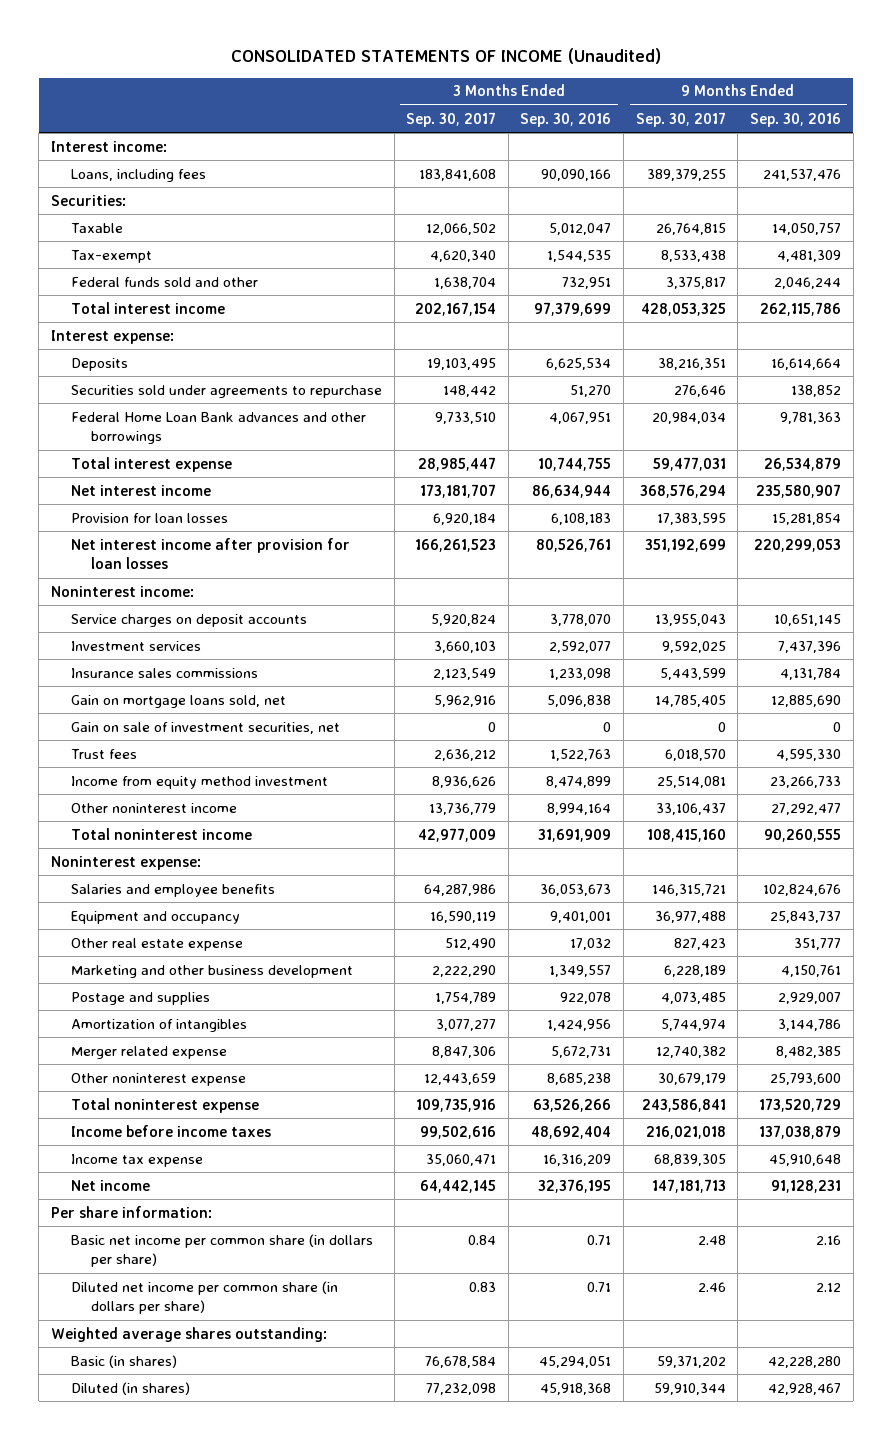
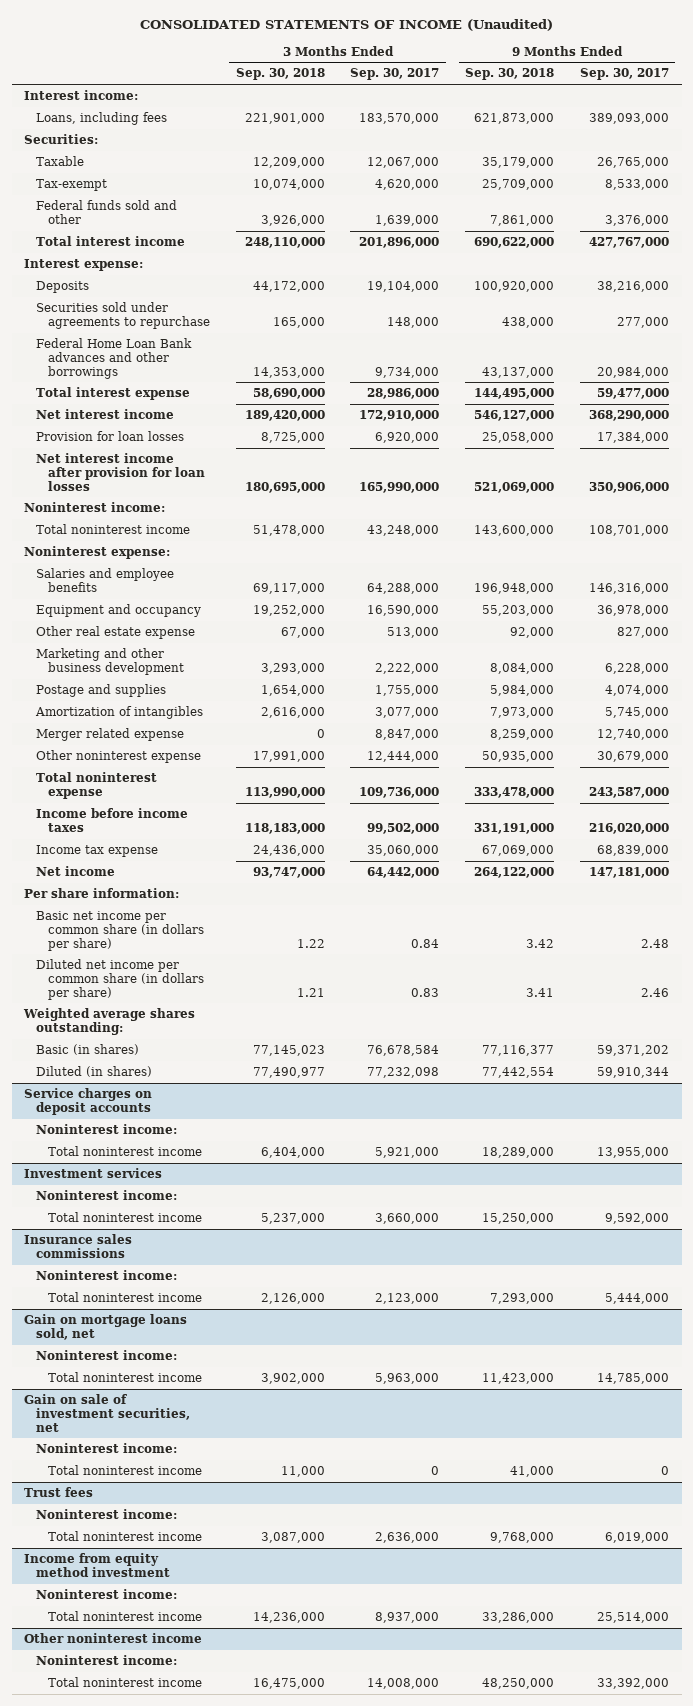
[520,112,612,127] Sep. 30, 2016 -> none
[750,112,842,127] Sep. 30, 2016 -> none
none -> [235,68,325,81] Sep. 30, 2018
none -> [465,68,555,81] Sep. 30, 2018
[419,168,497,181] 183,841,608 -> [359,113,440,125] 183,570,000
[646,168,726,181] 389,379,255 -> [588,113,669,125] 389,093,000
[426,222,497,235] 12,066,502 -> [367,157,440,169] 12,067,000
[655,222,726,235] 26,764,815 -> [596,157,669,169] 26,765,000
[430,249,497,262] 4,620,340 -> [375,179,440,191] 4,620,000
[660,249,726,262] 8,533,438 -> [604,179,669,191] 8,533,000
[434,276,497,289] 1,638,704 -> [375,214,440,226] 1,639,000
[665,276,726,289] 3,375,817 -> [604,214,669,226] 3,376,000
[415,301,497,316] 202,167,154 -> [359,237,440,249] 201,896,000
[640,302,726,316] 428,053,325 -> [588,237,669,249] 427,767,000
[427,357,497,370] 19,103,495 -> [367,281,440,293] 19,104,000
[657,357,726,370] 38,216,351 -> [596,281,669,293] 38,216,000
[443,384,497,397] 148,442 -> [387,316,440,328] 148,000
[673,384,726,397] 276,646 -> [616,316,669,328] 277,000
[435,411,497,424] 9,733,510 -> [375,366,440,378] 9,734,000
[651,411,726,424] 20,984,034 -> [596,366,669,378] 20,984,000
[418,456,497,471] 28,985,447 -> [367,388,440,400] 28,986,000
[652,456,726,471] 59,477,031 -> [596,388,669,400] 59,477,000
[420,483,497,498] 173,181,707 -> [359,410,440,422] 172,910,000
[639,483,726,498] 368,576,294 -> [588,410,669,422] 368,290,000
[433,512,497,525] 6,920,184 -> [375,432,440,444] 6,920,000
[656,512,726,525] 17,383,595 -> [596,432,669,444] 17,384,000
[415,538,497,552] 166,261,523 -> [359,481,440,493] 165,990,000
[644,538,726,552] 351,192,699 -> [588,481,669,493] 350,906,000
[70,613,307,627] Service charges on deposit accounts -> none
[70,640,201,651] Investment services -> none
[70,667,258,678] Insurance sales commissions -> none
[70,694,286,708] Gain on mortgage loans sold, net -> none
[70,721,340,734] Gain on sale of investment securities, net -> none
[70,748,137,759] Trust fees -> none
[70,775,328,789] Income from equity method investment -> none
[70,802,237,813] Other noninterest income -> none
[418,827,497,842] 42,977,009 -> [367,525,440,537] 43,248,000
[646,828,726,842] 108,415,160 -> [588,525,669,537] 108,701,000
[424,883,497,896] 64,287,986 -> [367,582,440,594] 64,288,000
[651,883,726,896] 146,315,721 -> [588,582,669,594] 146,316,000
[430,910,497,923] 16,590,119 -> [367,605,440,617] 16,590,000
[654,910,726,923] 36,977,488 -> [596,605,669,617] 36,978,000
[445,937,497,950] 512,490 -> [387,627,440,639] 513,000
[673,937,726,950] 827,423 -> [616,627,669,639] 827,000
[432,964,497,977] 2,222,290 -> [375,662,440,674] 2,222,000
[663,964,726,977] 6,228,189 -> [604,662,669,674] 6,228,000
[435,991,497,1004] 1,754,789 -> [375,685,440,697] 1,755,000
[660,991,726,1004] 4,073,485 -> [604,685,669,697] 4,074,000
[436,1018,497,1031] 3,077,277 -> [375,707,440,719] 3,077,000
[660,1018,726,1031] 5,744,974 -> [604,707,669,719] 5,745,000
[432,1045,497,1058] 8,847,306 -> [375,729,440,741] 8,847,000
[655,1045,726,1058] 12,740,382 -> [596,729,669,741] 12,740,000
[424,1072,497,1085] 12,443,659 -> [367,751,440,763] 12,444,000
[657,1072,726,1085] 30,679,179 -> [596,751,669,763] 30,679,000
[416,1097,497,1112] 109,735,916 -> [359,786,440,798] 109,736,000
[641,1098,726,1112] 243,586,841 -> [588,786,669,798] 243,587,000
[420,1125,497,1139] 99,502,616 -> [367,822,440,834] 99,502,000
[645,1125,726,1139] 216,021,018 -> [588,822,669,834] 216,020,000
[426,1153,497,1166] 35,060,471 -> [367,845,440,857] 35,060,000
[653,1153,726,1166] 68,839,305 -> [596,845,669,857] 68,839,000
[420,1179,497,1193] 64,442,145 -> [367,867,440,879] 64,442,000
[651,1178,726,1193] 147,181,713 -> [588,867,669,879] 147,181,000
none -> [24,1088,153,1115] Service charges on deposit accounts
none -> [36,1124,178,1135] Noninterest income:
none -> [48,1146,203,1157] Total noninterest income
none -> [24,1168,163,1179] Investment services
none -> [36,1190,178,1201] Noninterest income:
none -> [48,1212,203,1223] Total noninterest income
none -> [24,1234,133,1258] Insurance sales commissions
none -> [36,1270,178,1281] Noninterest income:
none -> [48,1292,203,1303] Total noninterest income
none -> [24,1314,188,1340] Gain on mortgage loans sold, net
none -> [36,1350,178,1361] Noninterest income:
none -> [48,1372,203,1383] Total noninterest income
none -> [24,1394,191,1432] Gain on sale of investment securities, net
none -> [36,1443,178,1454] Noninterest income:
none -> [48,1465,203,1476] Total noninterest income
none -> [24,1487,94,1498] Trust fees
none -> [36,1509,178,1520] Noninterest income:
none -> [48,1531,203,1542] Total noninterest income
none -> [24,1553,171,1577] Income from equity method investment
none -> [36,1589,178,1600] Noninterest income:
none -> [48,1611,203,1622] Total noninterest income
none -> [24,1633,203,1644] Other noninterest income
none -> [36,1655,178,1666] Noninterest income:
none -> [48,1677,203,1688] Total noninterest income

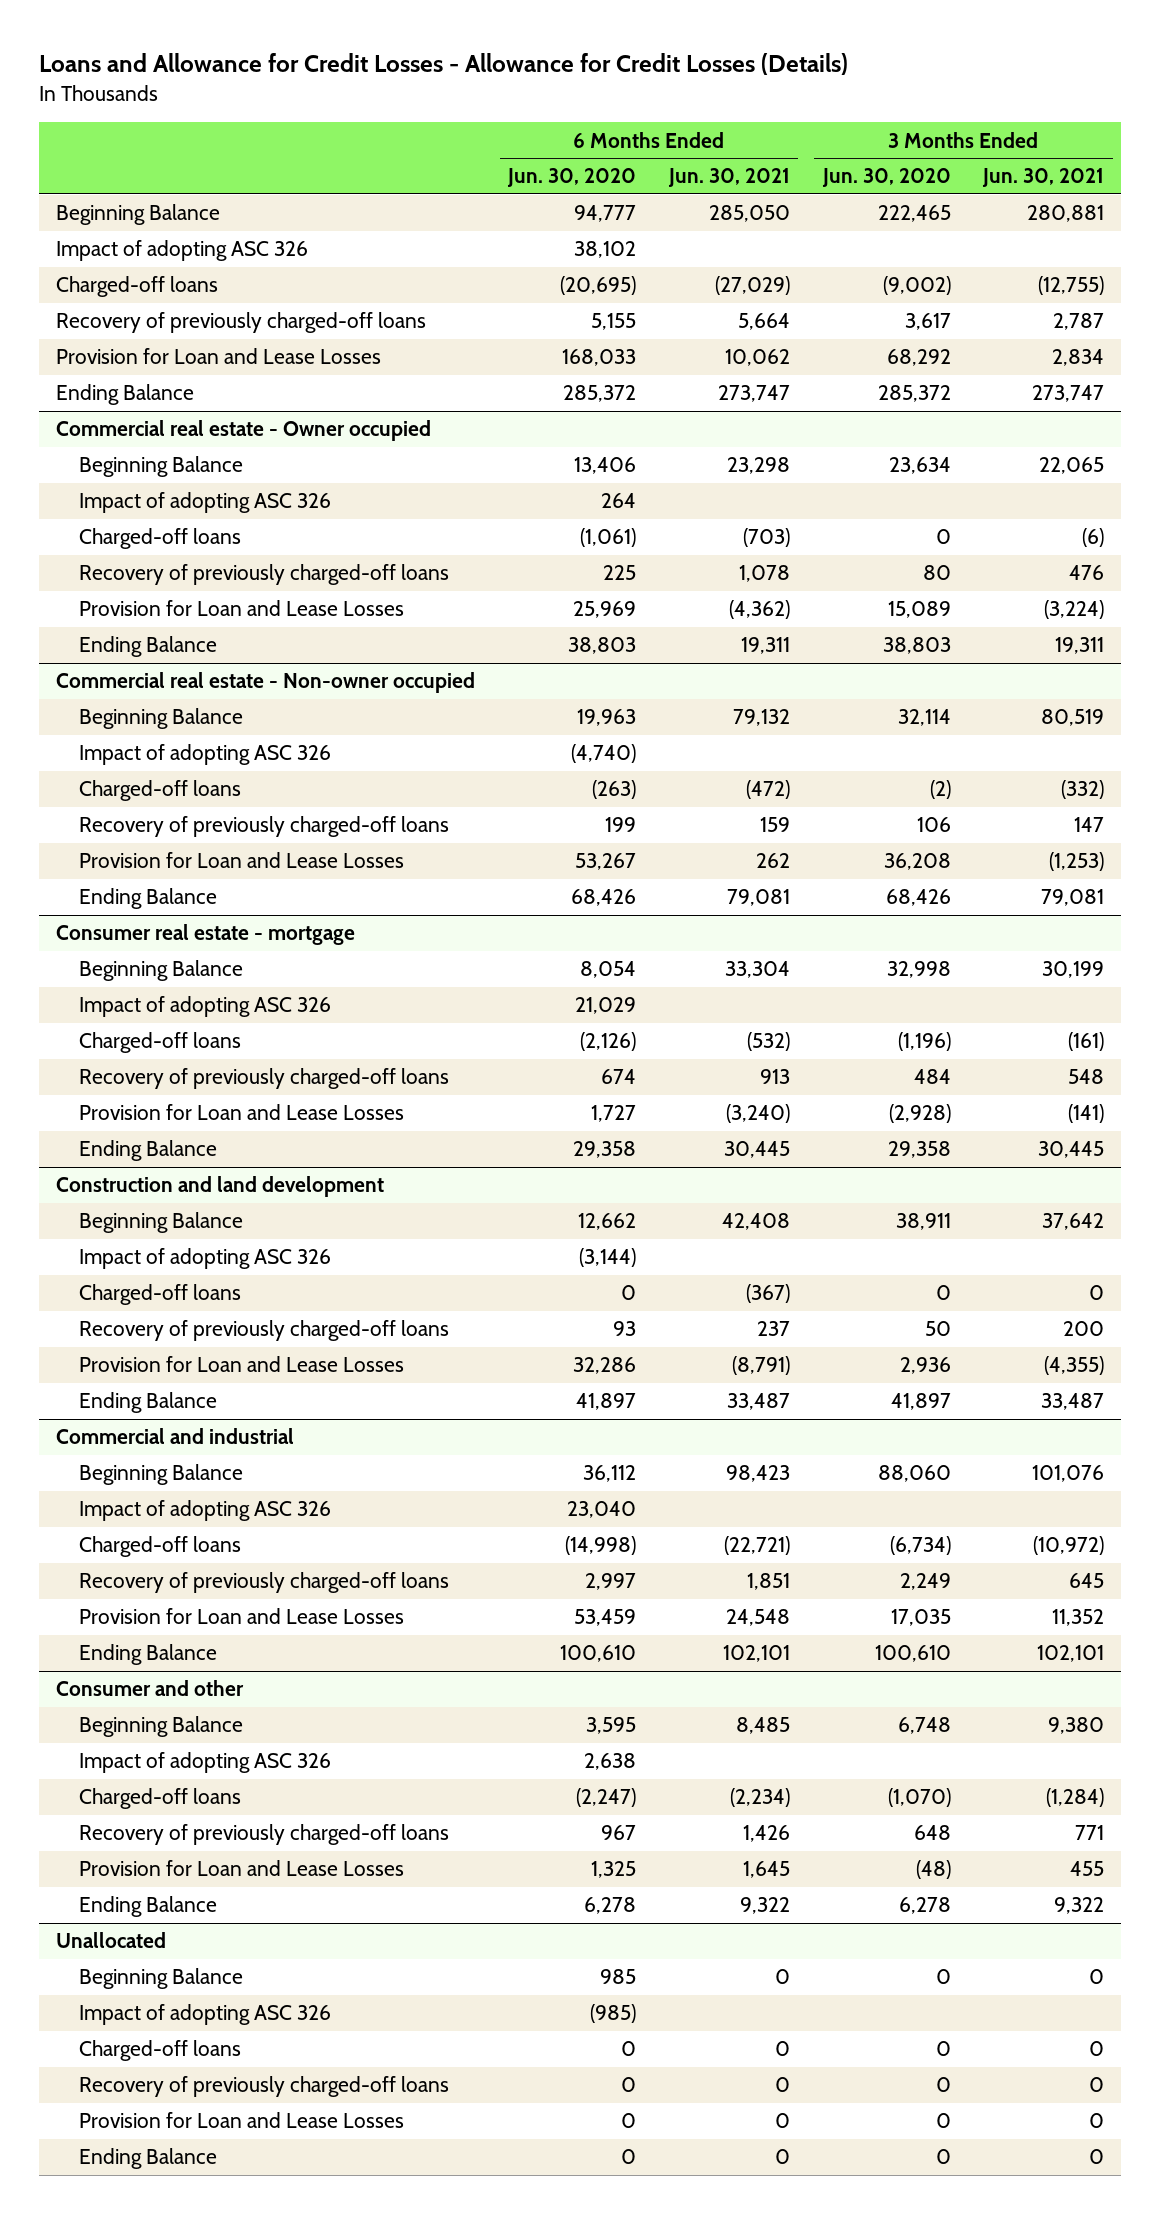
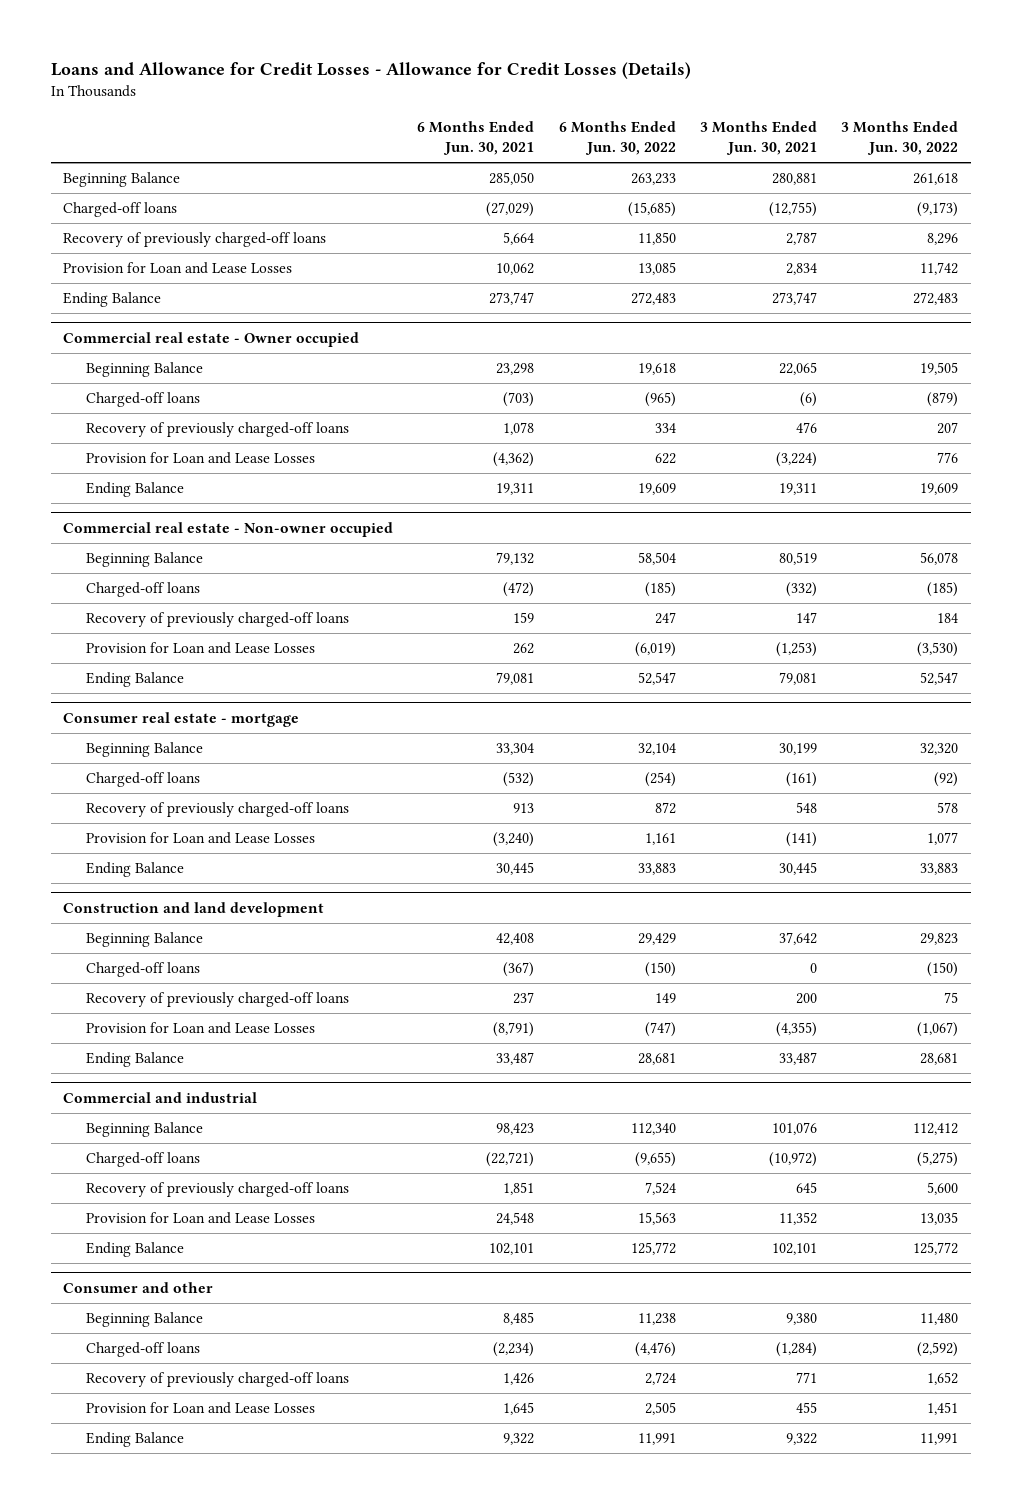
[506,168,636,188] Jun. 30, 2020 -> none
[821,168,951,188] Jun. 30, 2020 -> none
none -> [558,121,676,155] 6 Months Ended Jun. 30, 2022
none -> [841,121,959,155] 3 Months Ended Jun. 30, 2022
[55,240,308,262] Impact of adopting ASC 326 -> none
[79,492,332,514] Impact of adopting ASC 326 -> none
[79,744,332,766] Impact of adopting ASC 326 -> none
[79,996,332,1018] Impact of adopting ASC 326 -> none
[79,1248,332,1270] Impact of adopting ASC 326 -> none
[79,1500,332,1522] Impact of adopting ASC 326 -> none
[79,1752,332,1774] Impact of adopting ASC 326 -> none
[55,1932,166,1949] Unallocated -> none
[79,1968,244,1990] Beginning Balance -> none
[79,2004,332,2026] Impact of adopting ASC 326 -> none
[79,2040,242,2062] Charged-off loans -> none
[79,2076,450,2098] Recovery of previously charged-off loans -> none
[79,2112,405,2129] Provision for Loan and Lease Losses -> none
[79,2148,218,2170] Ending Balance -> none

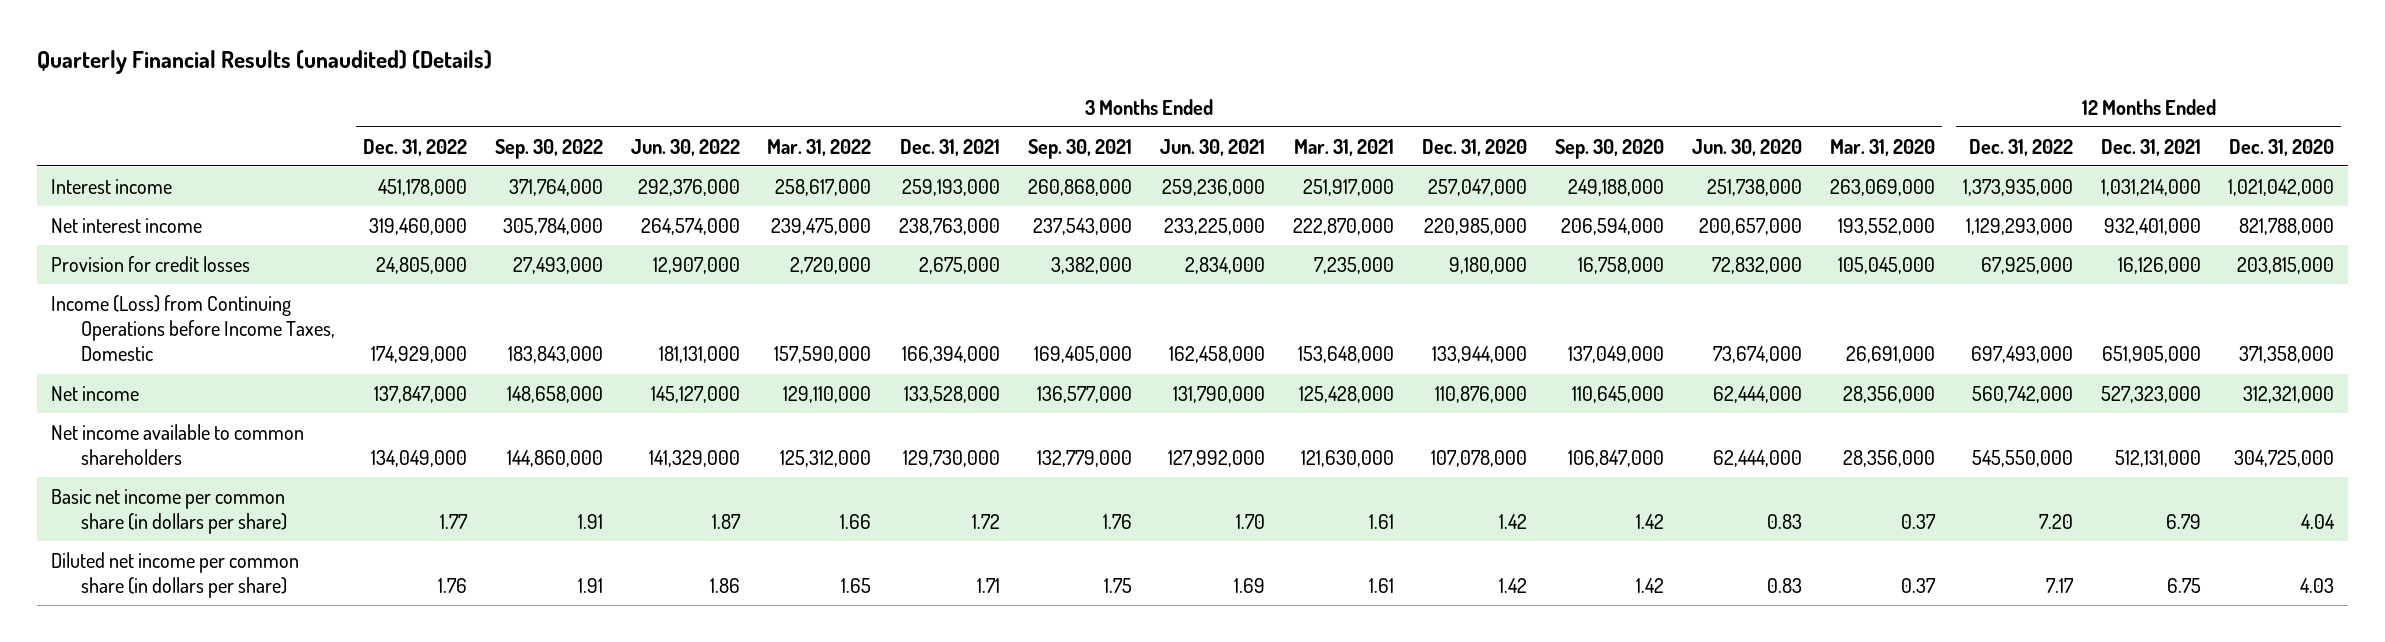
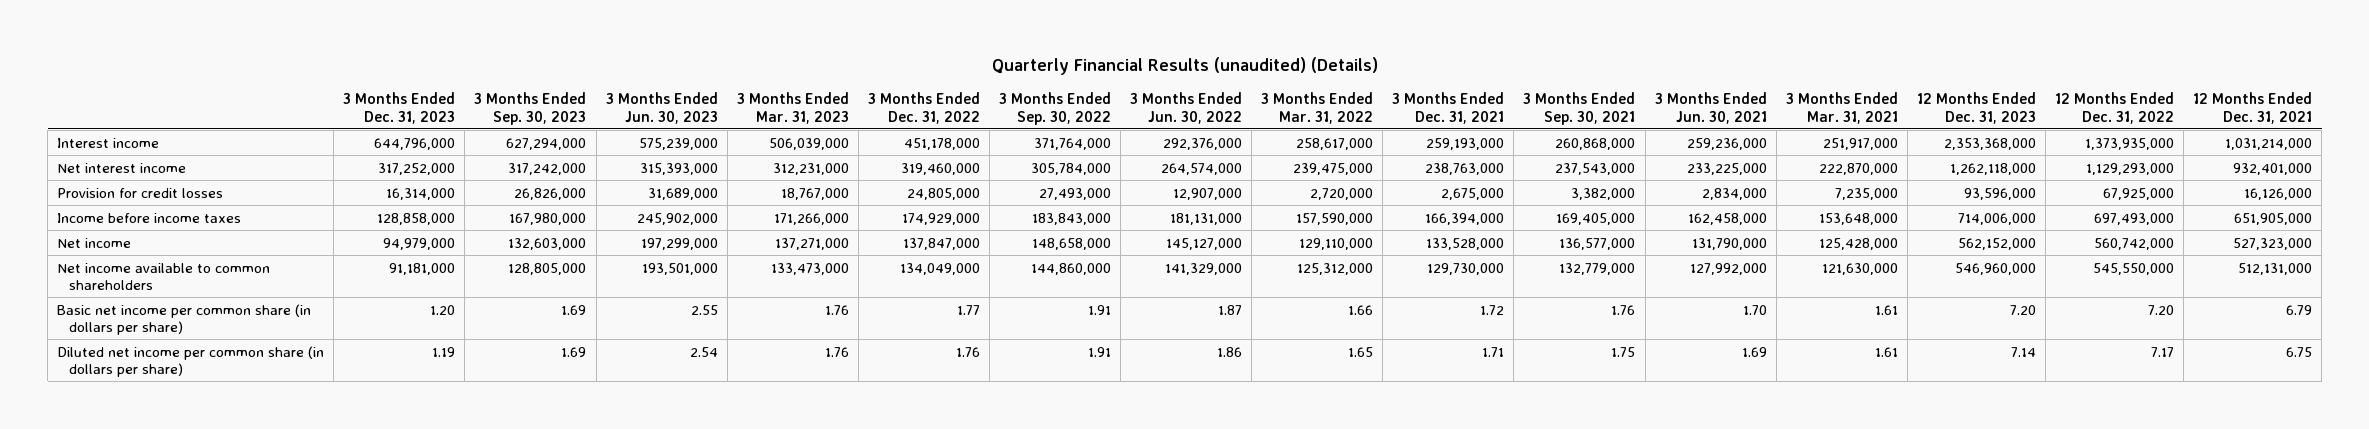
[1422,138,1528,156] Dec. 31, 2020 -> none
[1554,138,1664,159] Sep. 30, 2020 -> none
[1691,138,1802,156] Jun. 30, 2020 -> none
[1829,138,1935,156] Mar. 31, 2020 -> none
[2229,138,2335,156] Dec. 31, 2020 -> none
none -> [343,92,456,124] 3 Months Ended Dec. 31, 2023
none -> [474,92,587,125] 3 Months Ended Sep. 30, 2023
none -> [605,92,718,124] 3 Months Ended Jun. 30, 2023
none -> [736,92,849,124] 3 Months Ended Mar. 31, 2023
none -> [1916,92,2036,124] 12 Months Ended Dec. 31, 2023
[50,294,335,362] Income (Loss) from Continuing Operations before Income Taxes, Domestic -> [57,212,242,223] Income before income taxes

